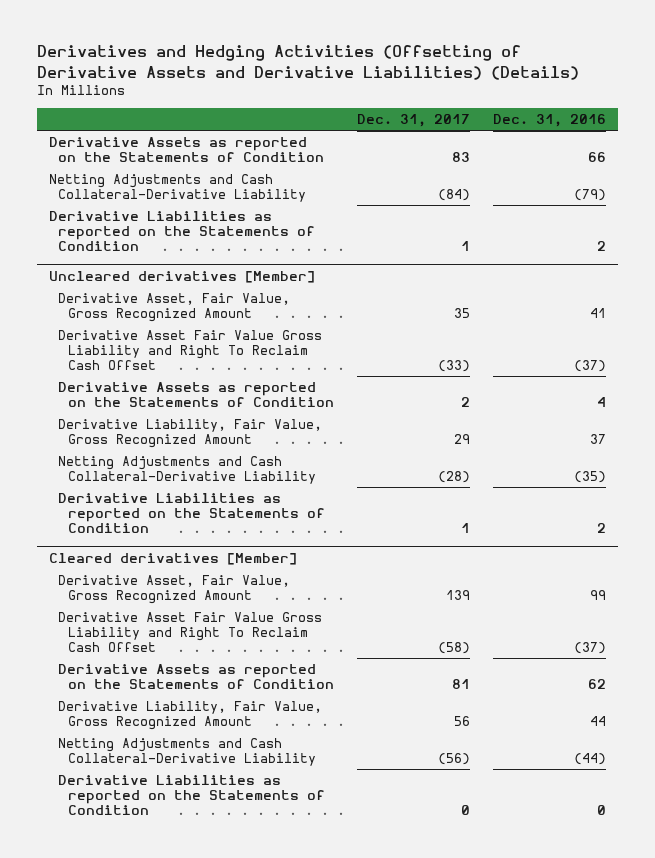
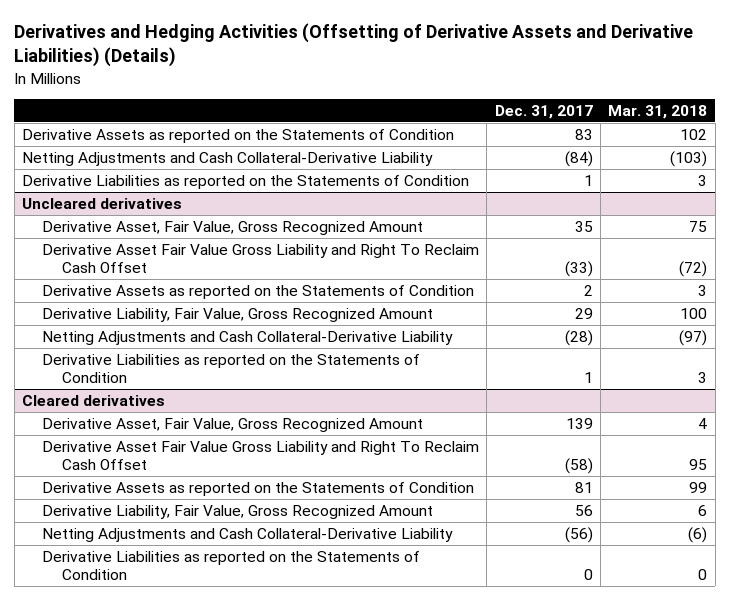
[493,114,607,128] Dec. 31, 2016 -> none
none -> [608,105,708,120] Mar. 31, 2018
[48,270,315,283] Uncleared derivatives [Member] -> [21,197,182,209] Uncleared derivatives
[48,552,297,565] Cleared derivatives [Member] -> [21,394,165,406] Cleared derivatives

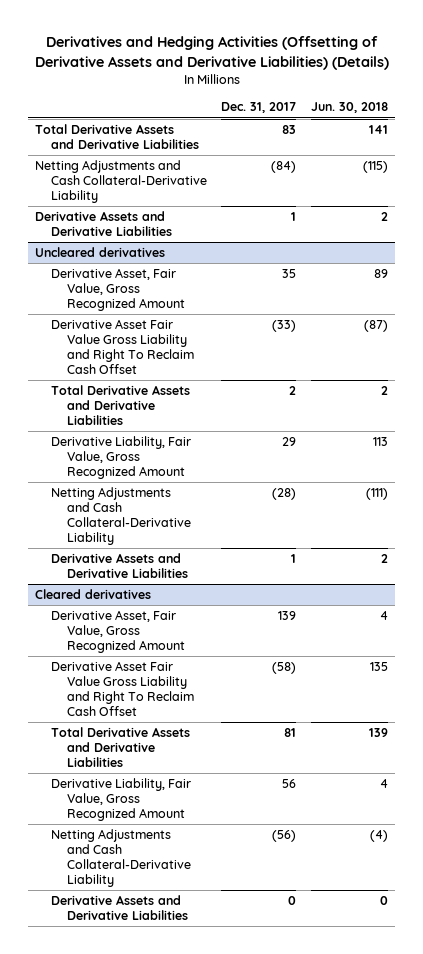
[608,105,708,120] Mar. 31, 2018 -> none
none -> [311,102,389,114] Jun. 30, 2018
[21,128,454,143] Derivative Assets as reported on the Statements of Condition -> [35,124,199,149] Total Derivative Assets and Derivative Liabilities
[21,174,469,189] Derivative Liabilities as reported on the Statements of Condition -> [35,211,172,236] Derivative Assets and Derivative Liabilities
[41,284,474,299] Derivative Assets as reported on the Statements of Condition -> [50,385,190,425] Total Derivative Assets and Derivative Liabilities
[41,353,420,384] Derivative Liabilities as reported on the Statements of Condition -> [50,553,188,578] Derivative Assets and Derivative Liabilities
[41,481,474,496] Derivative Assets as reported on the Statements of Condition -> [50,727,190,767] Total Derivative Assets and Derivative Liabilities
[41,550,420,581] Derivative Liabilities as reported on the Statements of Condition -> [50,895,188,920] Derivative Assets and Derivative Liabilities

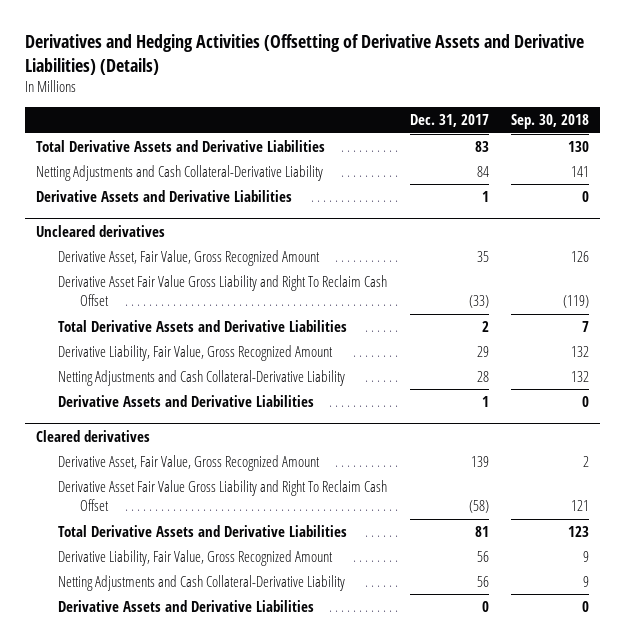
[311,102,389,114] Jun. 30, 2018 -> none
none -> [511,114,590,130] Sep. 30, 2018
[271,161,297,174] (84) -> [476,166,489,178] 84
[272,488,297,501] (28) -> [476,371,489,383] 28
[272,830,297,843] (56) -> [476,576,489,588] 56

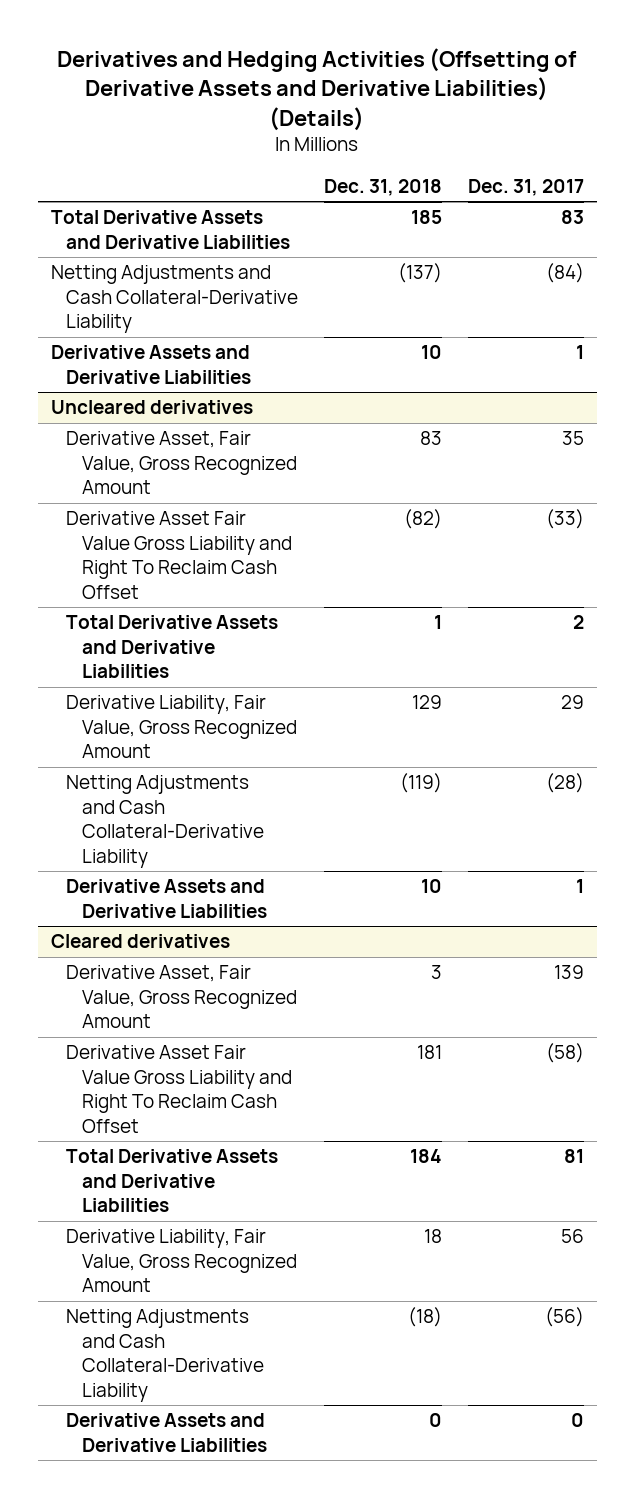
[511,114,590,130] Sep. 30, 2018 -> none
none -> [324,178,443,196] Dec. 31, 2018
[476,166,489,178] 84 -> [545,263,584,284] (84)
[476,371,489,383] 28 -> [545,773,584,794] (28)
[476,576,489,588] 56 -> [544,1307,584,1328] (56)

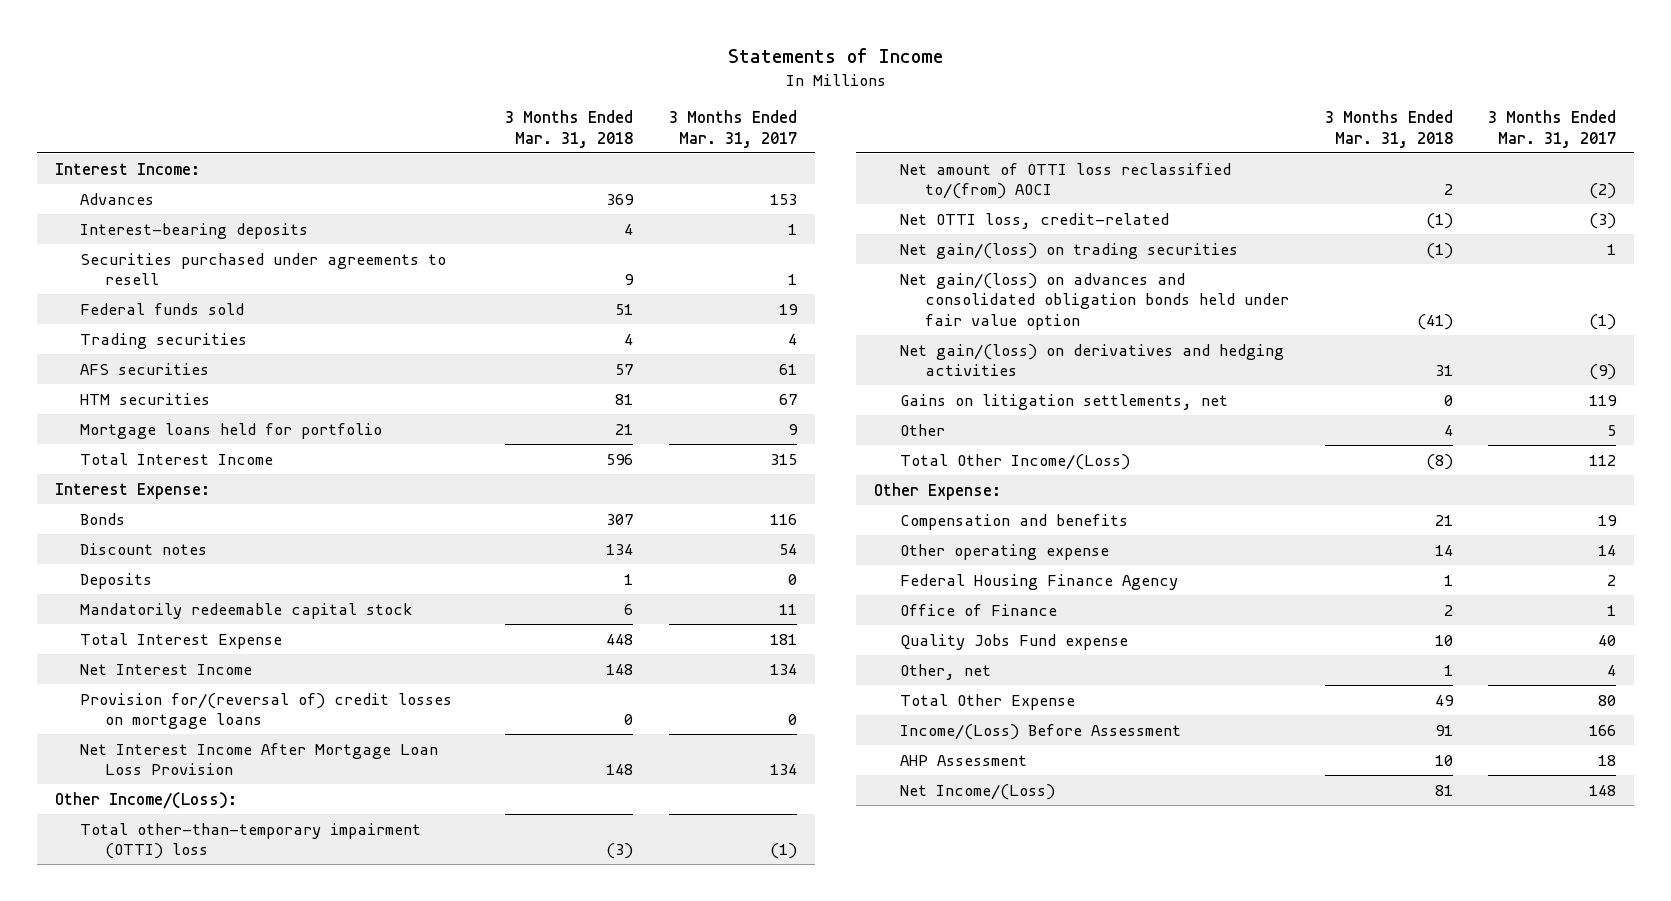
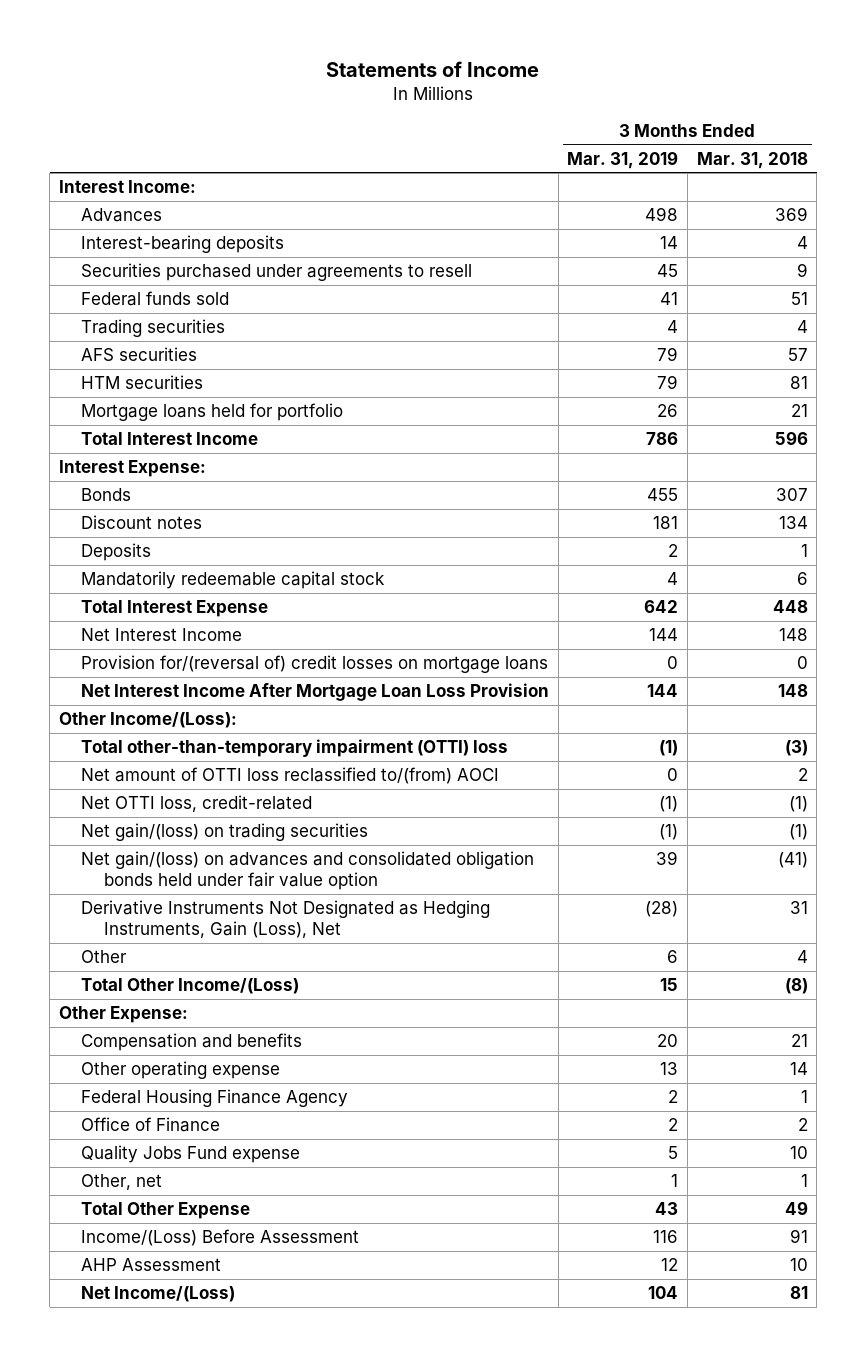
[668,110,797,148] 3 Months Ended Mar. 31, 2017 -> none
none -> [567,150,679,169] Mar. 31, 2019
[899,343,1284,377] Net gain/(loss) on derivatives and hedging activities -> none
[899,393,1228,410] Gains on litigation settlements, net -> none
none -> [81,900,491,939] Derivative Instruments Not Designated as Hedging Instruments, Gain (Loss), Net

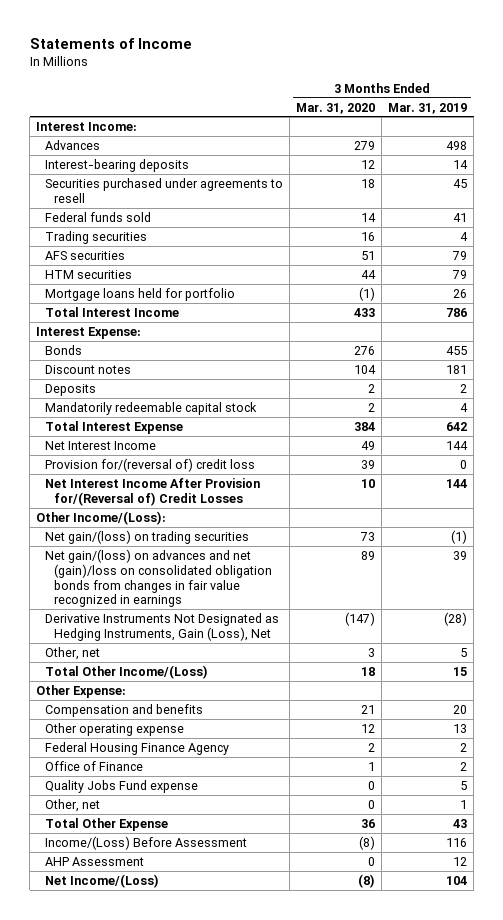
[696,151,808,169] Mar. 31, 2018 -> none
none -> [296,102,376,114] Mar. 31, 2020
[81,655,549,674] Provision for/(reversal of) credit losses on mortgage loans -> [45,457,256,472] Provision for/(reversal of) credit loss
[81,683,550,702] Net Interest Income After Mortgage Loan Loss Provision -> [45,477,261,506] Net Interest Income After Provision for/(Reversal of) Credit Losses
[81,739,509,758] Total other-than-temporary impairment (OTTI) loss -> none
[81,767,500,785] Net amount of OTTI loss reclassified to/(from) AOCI -> none
[81,795,313,813] Net OTTI loss, credit-related -> none
[81,851,535,891] Net gain/(loss) on advances and consolidated obligation bonds held under fair value option -> [45,548,273,608] Net gain/(loss) on advances and net (gain)/loss on consolidated obligation bonds from changes in fair value recognized in earnings
[81,950,128,964] Other -> [45,646,101,660] Other, net
[667,950,679,964] 6 -> [460,647,468,657] 5

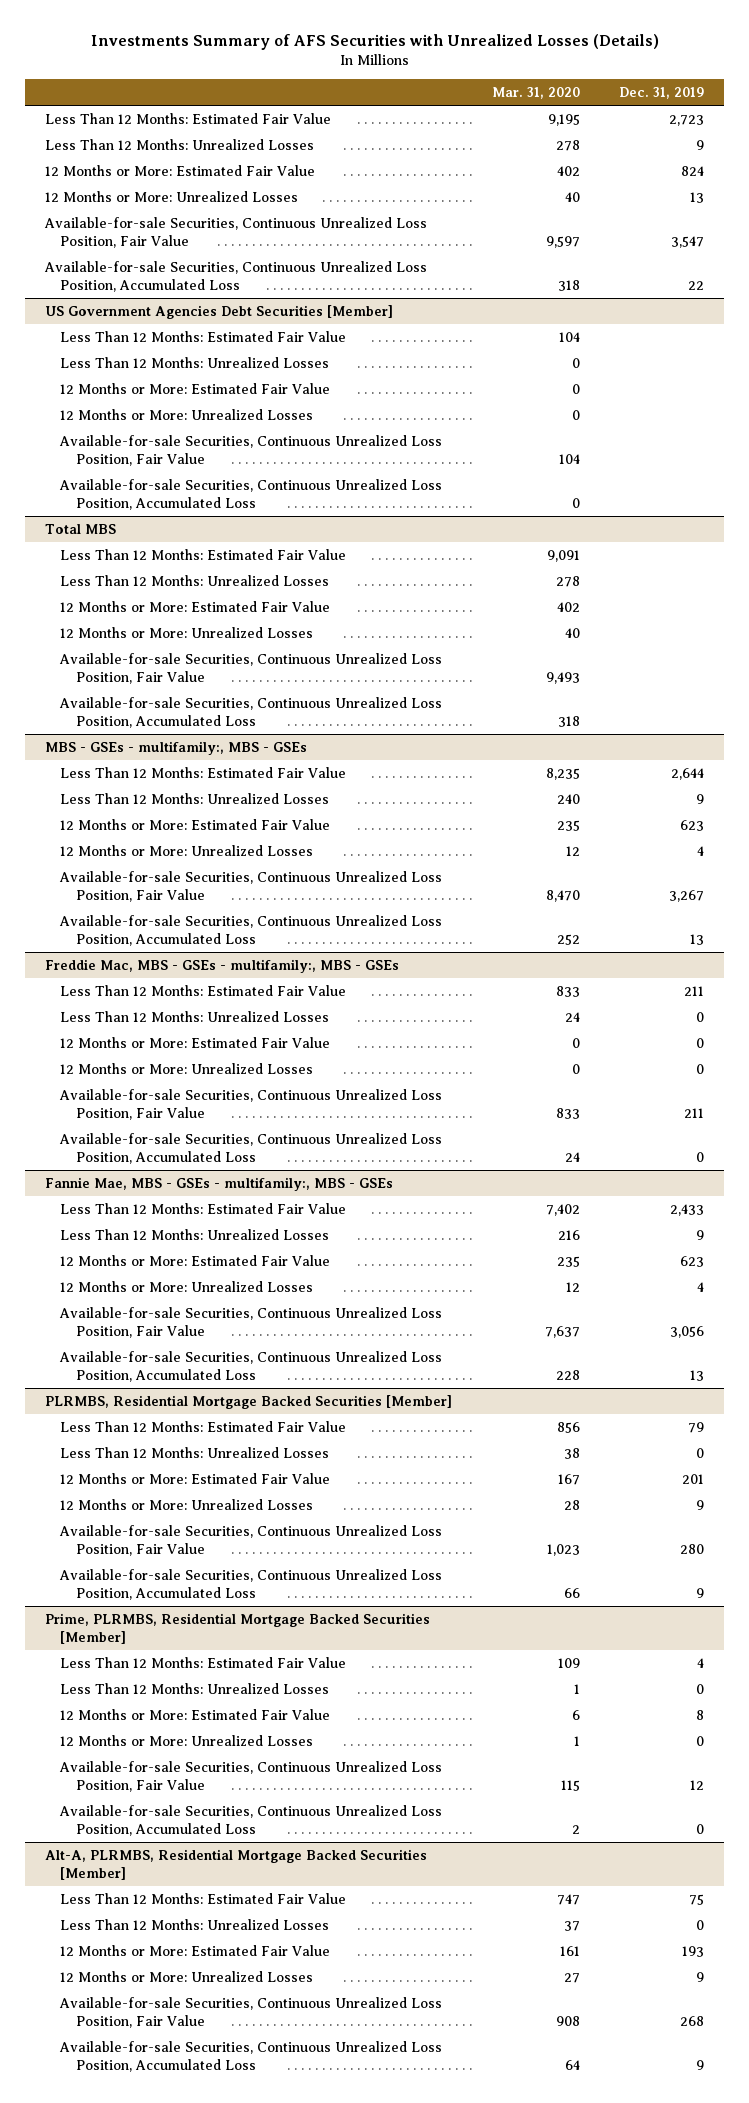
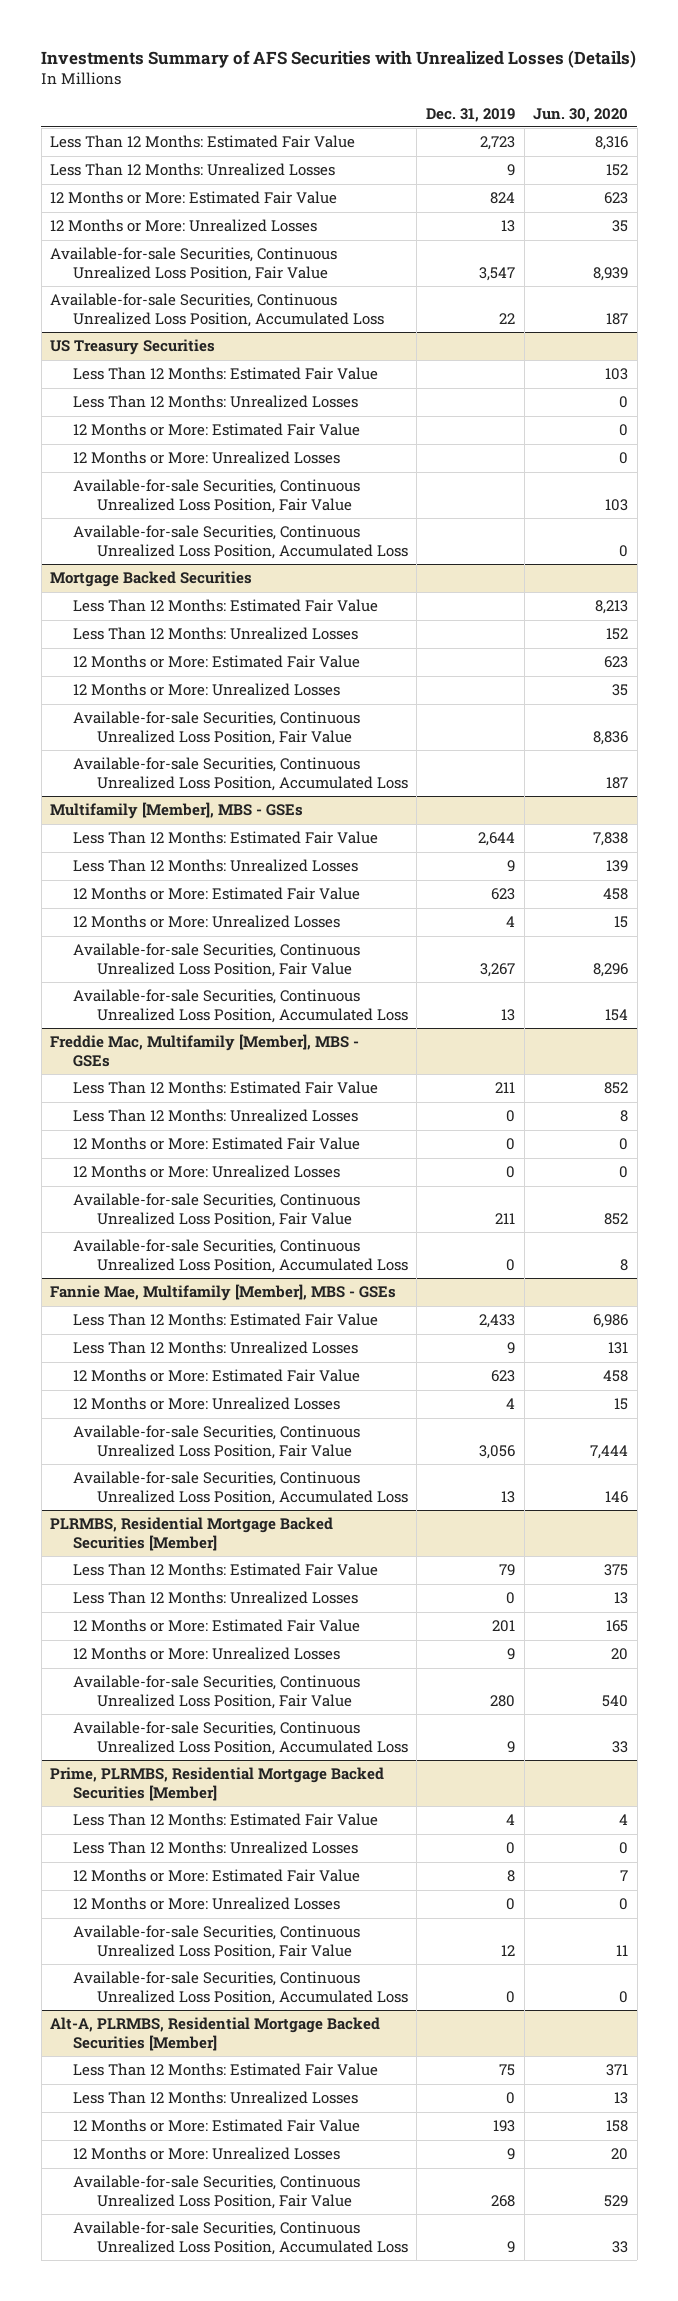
[491,86,580,99] Mar. 31, 2020 -> none
none -> [533,107,629,122] Jun. 30, 2020
[44,304,393,319] US Government Agencies Debt Securities [Member] -> [50,339,216,356] US Treasury Securities
[44,523,116,534] Total MBS -> [50,571,253,588] Mortgage Backed Securities
[44,740,307,755] MBS - GSEs - multifamily:, MBS - GSEs -> [50,802,304,820] Multifamily [Member], MBS - GSEs
[44,958,399,973] Freddie Mac, MBS - GSEs - multifamily:, MBS - GSEs -> [50,1034,360,1067] Freddie Mac, Multifamily [Member], MBS - GSEs
[44,1176,393,1191] Fannie Mae, MBS - GSEs - multifamily:, MBS - GSEs -> [50,1284,397,1302] Fannie Mae, Multifamily [Member], MBS - GSEs

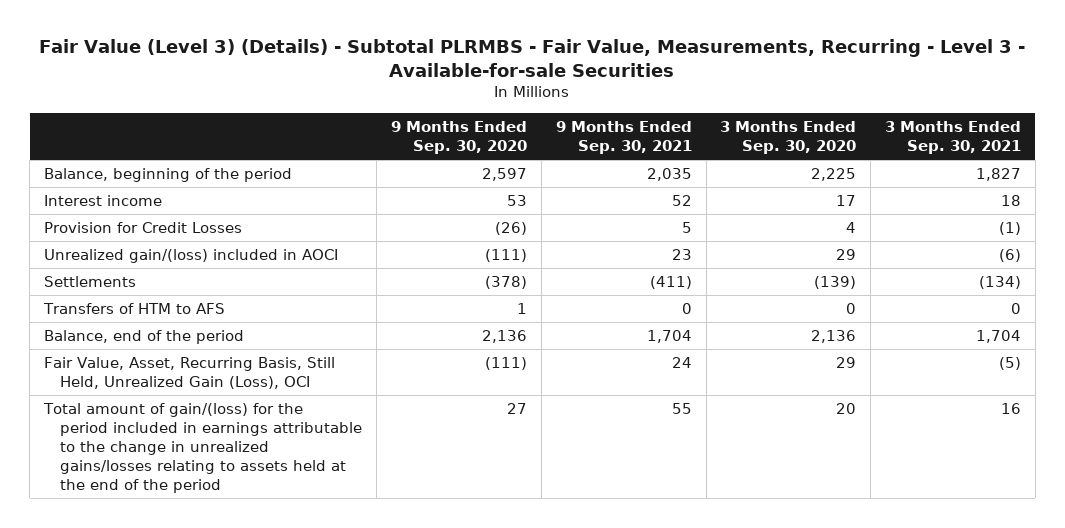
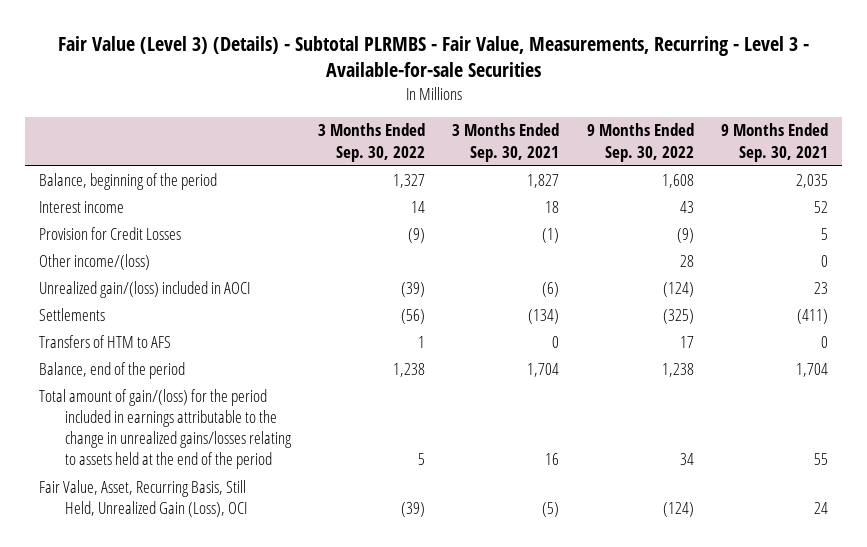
[391,120,528,154] 9 Months Ended Sep. 30, 2020 -> none
[720,120,857,154] 3 Months Ended Sep. 30, 2020 -> none
none -> [317,123,425,162] 3 Months Ended Sep. 30, 2022
none -> [586,123,694,162] 9 Months Ended Sep. 30, 2022
none -> [39,253,151,270] Other income/(loss)
[43,357,335,390] Fair Value, Asset, Recurring Basis, Still Held, Unrealized Gain (Loss), OCI -> [39,479,247,517] Fair Value, Asset, Recurring Basis, Still Held, Unrealized Gain (Loss), OCI

